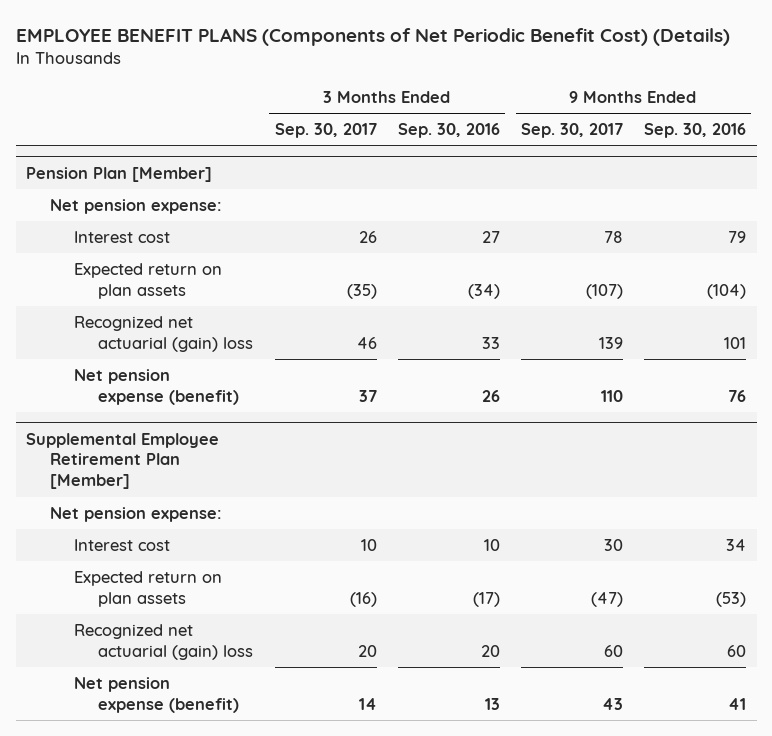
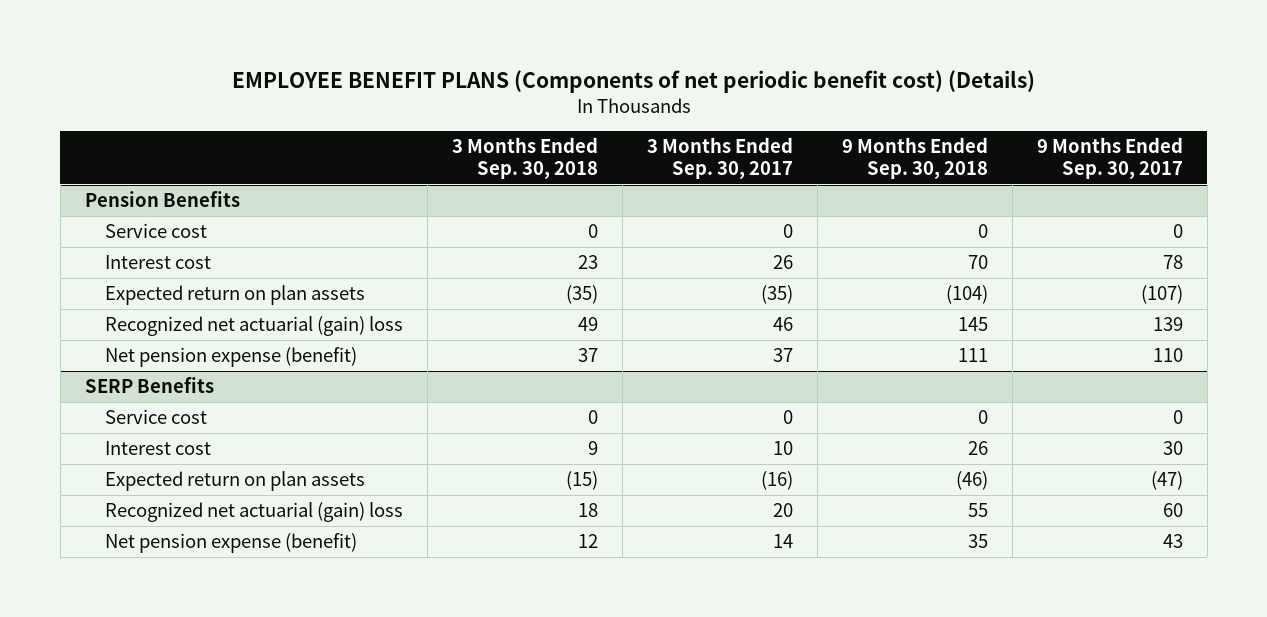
[15,27,730,46] EMPLOYEE BENEFIT PLANS (Components of Net Periodic Benefit Cost) (Details) -> [231,70,1035,94] EMPLOYEE BENEFIT PLANS (Components of net periodic benefit cost) (Details)
[397,123,500,139] Sep. 30, 2016 -> none
[644,123,747,139] Sep. 30, 2016 -> none
none -> [451,137,598,180] 3 Months Ended Sep. 30, 2018
none -> [841,137,988,180] 9 Months Ended Sep. 30, 2018
[50,199,223,215] Net pension expense: -> none
[26,166,213,182] Pension Plan [Member] -> [84,191,240,208] Pension Benefits
none -> [104,223,207,239] Service cost
[50,507,223,523] Net pension expense: -> none
[26,432,220,490] Supplemental Employee Retirement Plan [Member] -> [84,377,214,394] SERP Benefits
none -> [104,409,207,425] Service cost

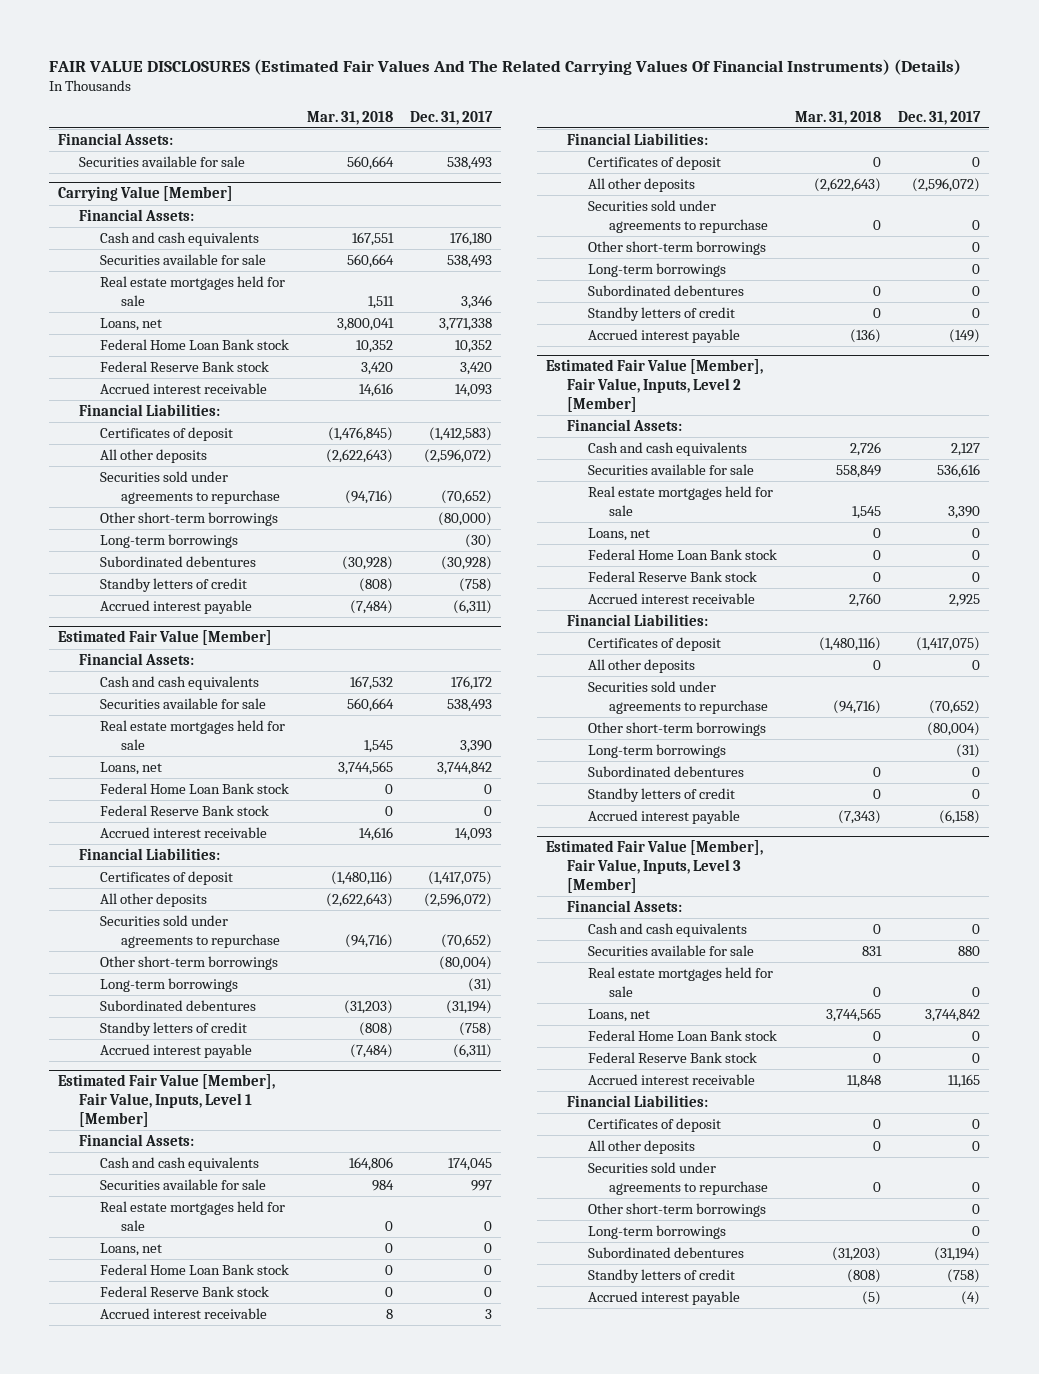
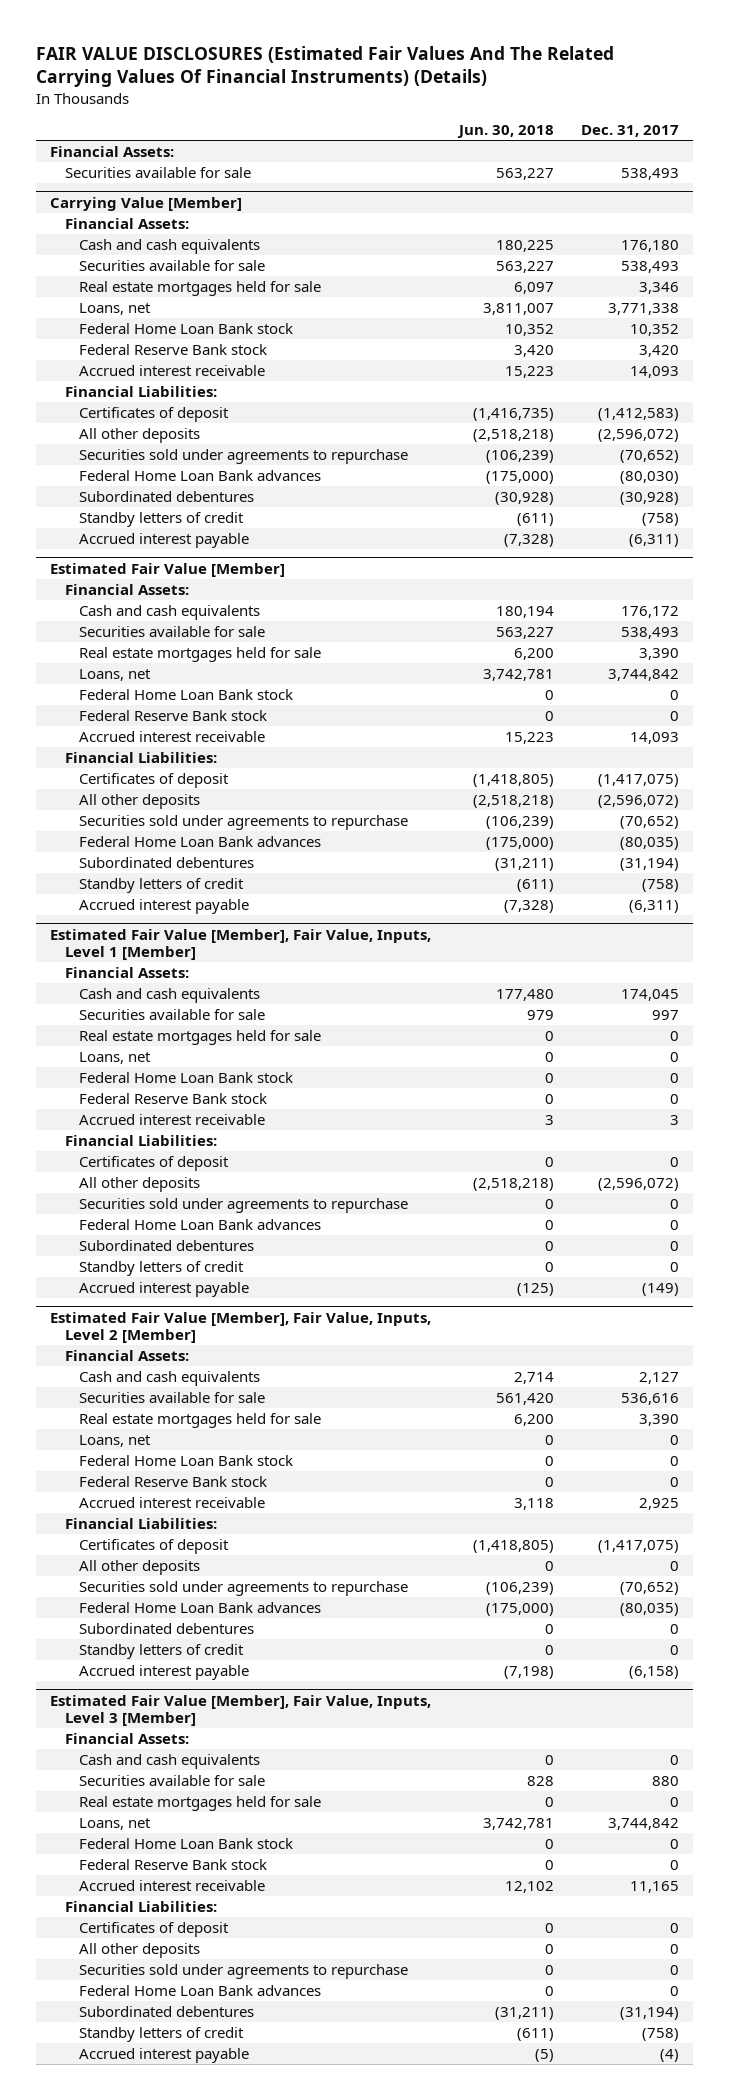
[306,110,393,125] Mar. 31, 2018 -> none
none -> [456,125,554,139] Jun. 30, 2018
[99,512,278,527] Other short-term borrowings -> none
[99,534,238,549] Long-term borrowings -> none
none -> [79,470,322,482] Federal Home Loan Bank advances
[99,956,278,971] Other short-term borrowings -> none
[99,978,238,993] Long-term borrowings -> none
none -> [79,836,322,848] Federal Home Loan Bank advances
[587,241,766,256] Other short-term borrowings -> none
[587,263,726,278] Long-term borrowings -> none
none -> [79,1219,322,1231] Federal Home Loan Bank advances
[587,722,766,737] Other short-term borrowings -> none
[587,744,726,759] Long-term borrowings -> none
none -> [79,1602,322,1614] Federal Home Loan Bank advances
[587,1203,766,1218] Other short-term borrowings -> none
[587,1225,726,1240] Long-term borrowings -> none
none -> [79,1985,322,1997] Federal Home Loan Bank advances

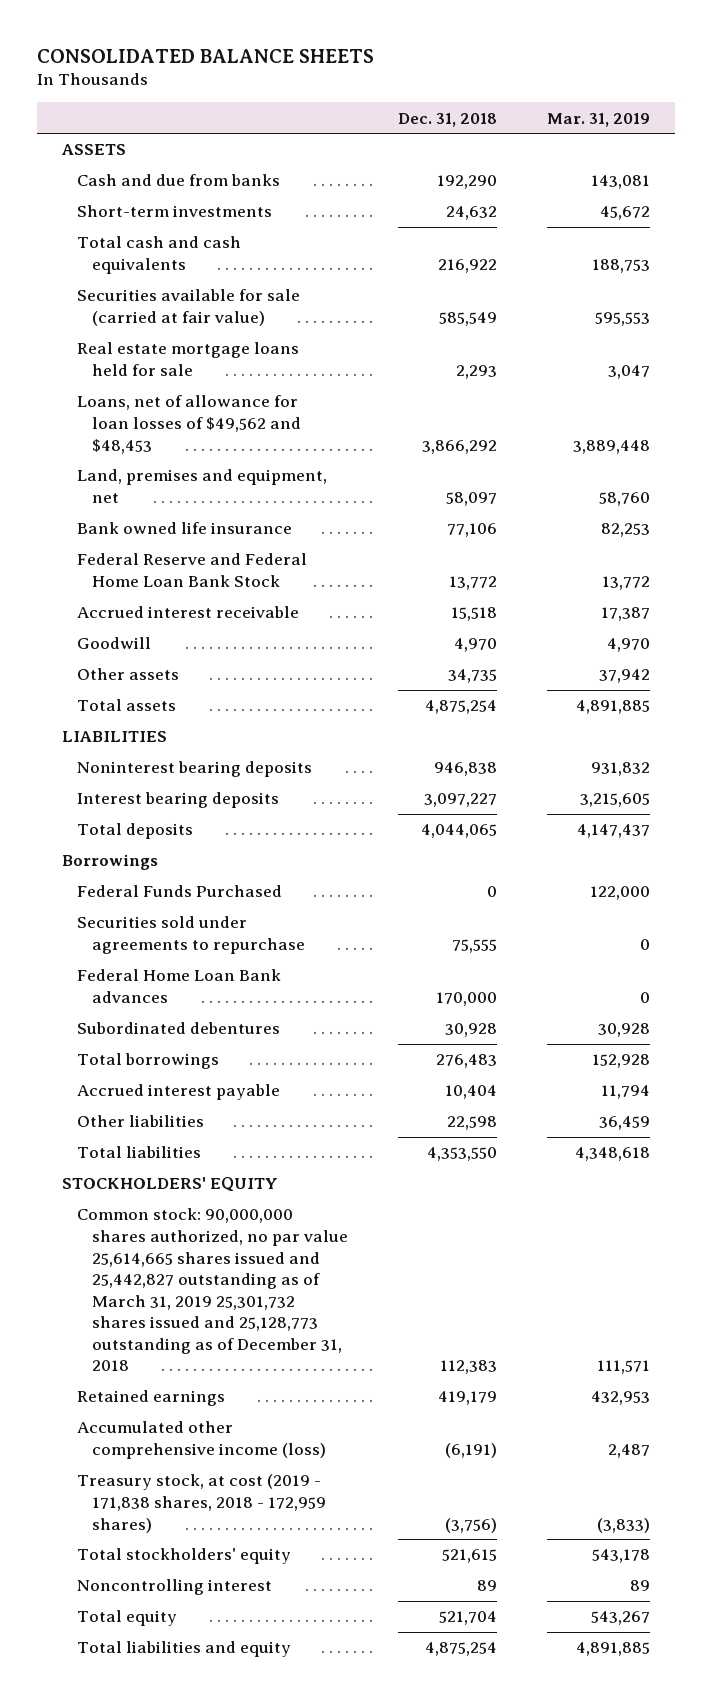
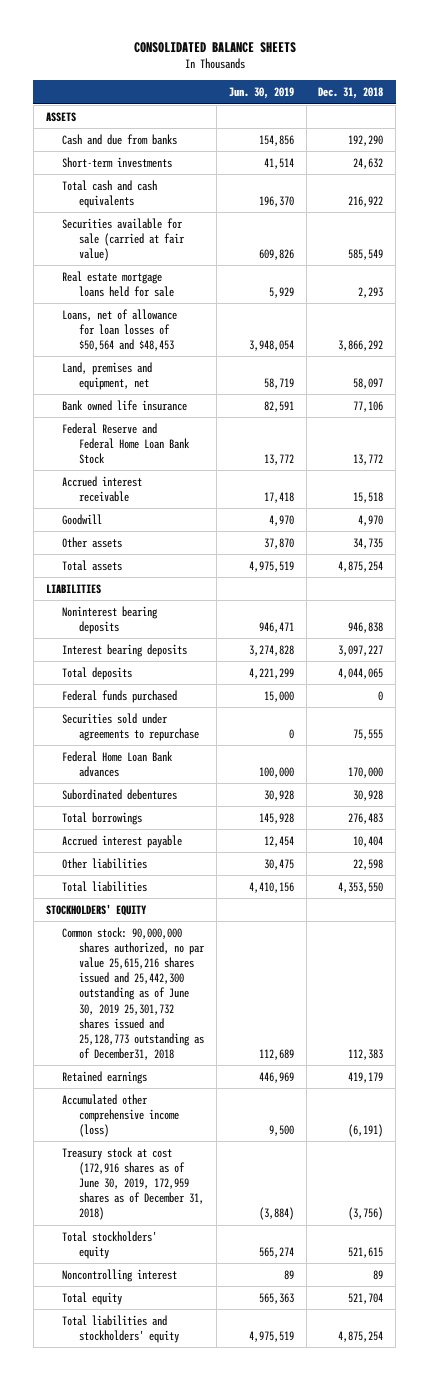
[547,112,651,127] Mar. 31, 2019 -> none
none -> [228,87,294,100] Jun. 30, 2019
[76,395,301,454] Loans, net of allowance for loan losses of $49,562 and $48,453 -> [62,308,178,352] Loans, net of allowance for loan losses of $50,564 and $48,453
[61,854,158,871] Borrowings -> none
[76,885,282,898] Federal Funds Purchased -> [62,689,178,703] Federal funds purchased
[76,1208,348,1372] Common stock: 90,000,000 shares authorized, no par value 25,614,665 shares issued and 25,442,827 outstanding as of March 31, 2019 25,301,732 shares issued and 25,128,773 outstanding as of December 31, 2018 -> [62,926,205,1061] Common stock: 90,000,000 shares authorized, no par value 25,615,216 shares issued and 25,442,300 outstanding as of June 30, 2019 25,301,732 shares issued and 25,128,773 outstanding as of December31, 2018
[76,1474,326,1533] Treasury stock, at cost (2019 - 171,838 shares, 2018 - 172,959 shares) -> [62,1146,204,1221] Treasury stock at cost (172,916 shares as of June 30, 2019, 172,959 shares as of December 31, 2018)
[76,1641,291,1658] Total liabilities and equity -> [62,1314,179,1343] Total liabilities and stockholders' equity

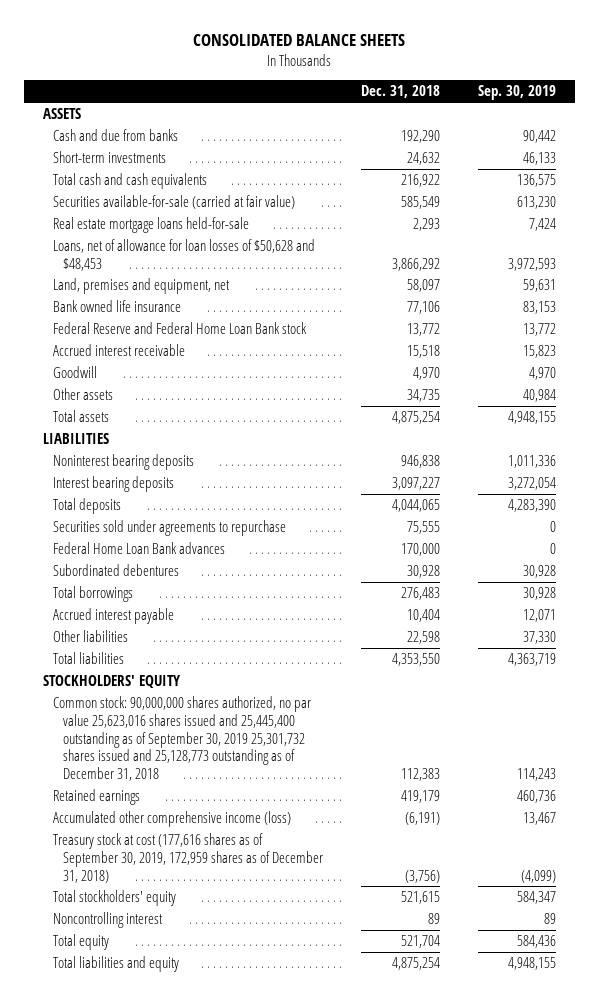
[228,87,294,100] Jun. 30, 2019 -> none
none -> [477,85,556,101] Sep. 30, 2019
[62,217,185,262] Securities available for sale (carried at fair value) -> [52,194,295,209] Securities available-for-sale (carried at fair value)
[62,270,174,297] Real estate mortgage loans held for sale -> [52,216,249,233] Real estate mortgage loans held-for-sale
[62,308,178,352] Loans, net of allowance for loan losses of $50,564 and $48,453 -> [52,238,315,271] Loans, net of allowance for loan losses of $50,628 and $48,453
[62,422,190,465] Federal Reserve and Federal Home Loan Bank Stock -> [52,321,307,334] Federal Reserve and Federal Home Loan Bank stock
[62,689,178,703] Federal funds purchased -> none
[62,926,205,1061] Common stock: 90,000,000 shares authorized, no par value 25,615,216 shares issued and 25,442,300 outstanding as of June 30, 2019 25,301,732 shares issued and 25,128,773 outstanding as of December31, 2018 -> [52,695,311,782] Common stock: 90,000,000 shares authorized, no par value 25,623,016 shares issued and 25,445,400 outstanding as of September 30, 2019 25,301,732 shares issued and 25,128,773 outstanding as of December 31, 2018
[62,1146,204,1221] Treasury stock at cost (172,916 shares as of June 30, 2019, 172,959 shares as of December 31, 2018) -> [52,832,324,883] Treasury stock at cost (177,616 shares as of September 30, 2019, 172,959 shares as of December 31, 2018)
[62,1314,179,1343] Total liabilities and stockholders' equity -> [52,955,179,972] Total liabilities and equity

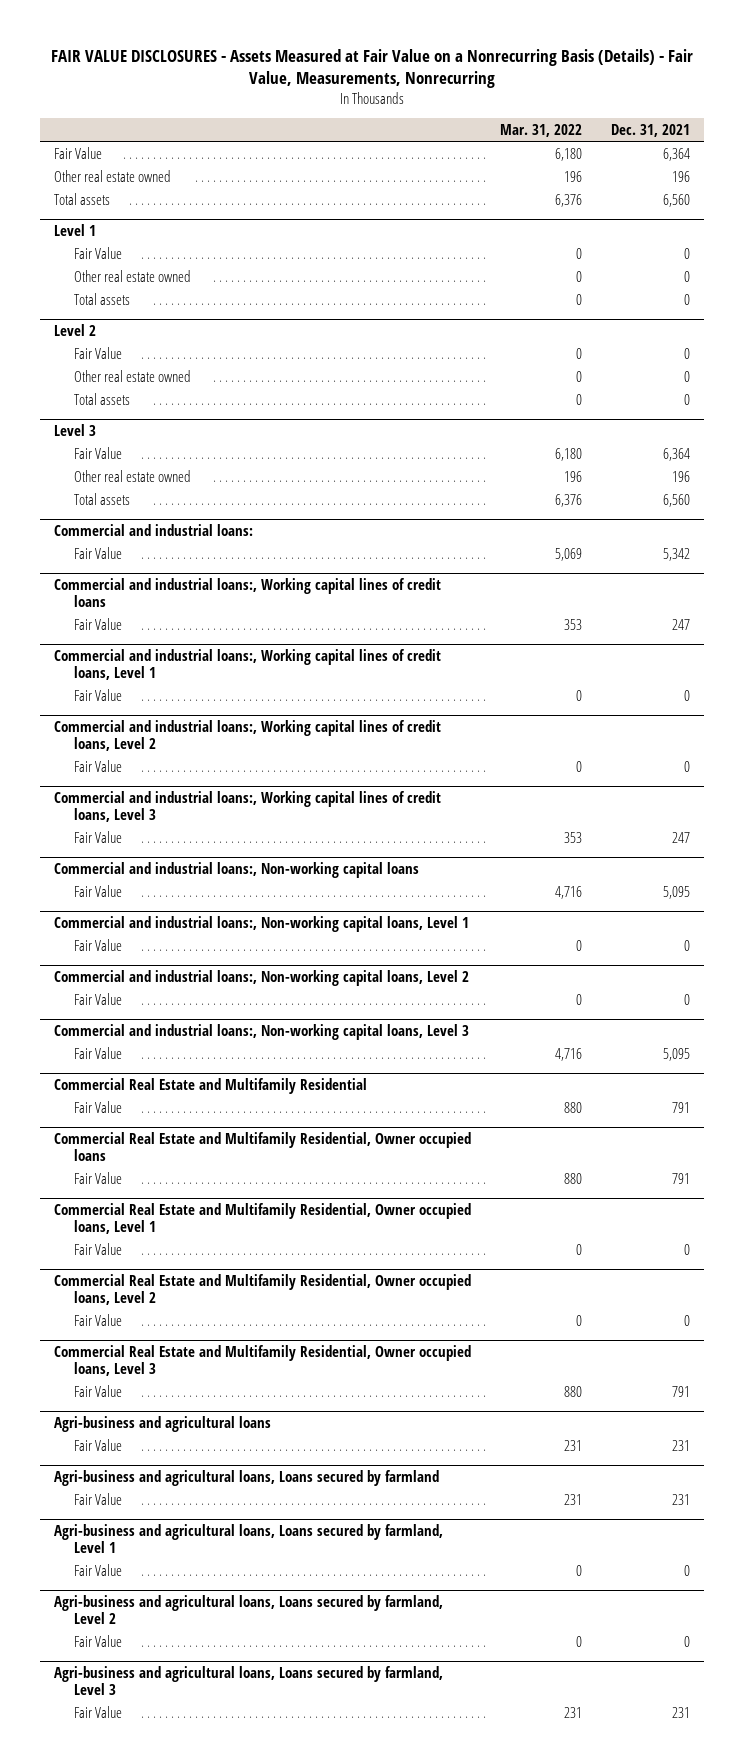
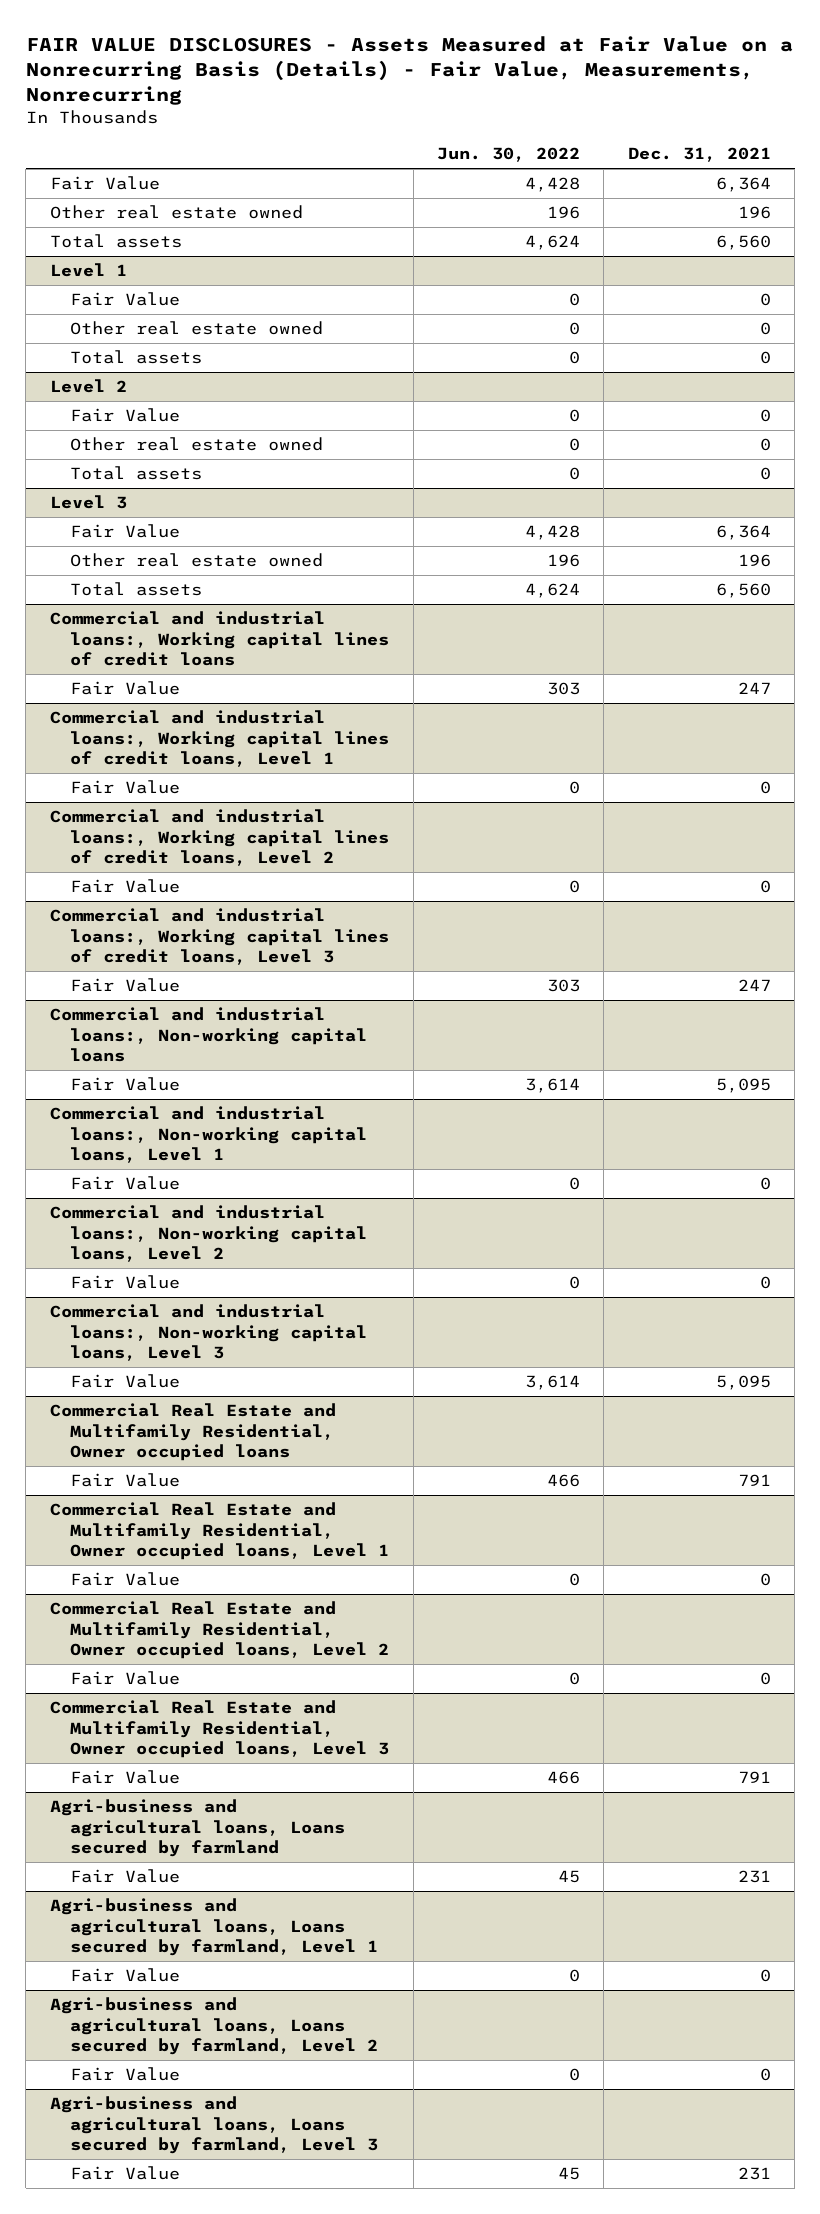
[500,123,583,137] Mar. 31, 2022 -> none
none -> [437,147,581,163] Jun. 30, 2022
[54,523,254,536] Commercial and industrial loans: -> none
[73,546,122,559] Fair Value -> none
[54,1077,368,1094] Commercial Real Estate and Multifamily Residential -> none
[73,1100,122,1113] Fair Value -> none
[54,1415,272,1432] Agri-business and agricultural loans -> none
[73,1438,122,1451] Fair Value -> none

